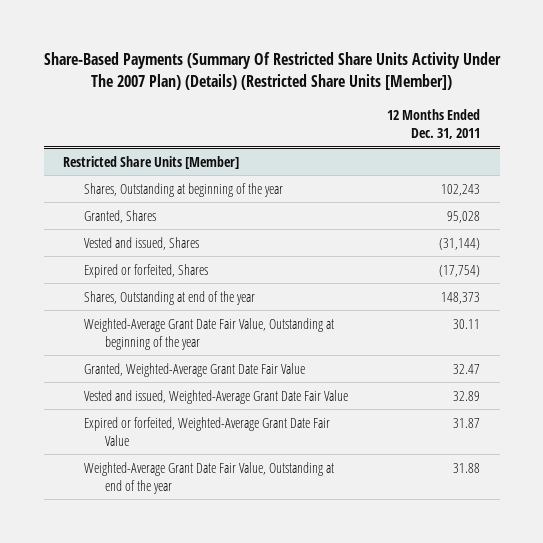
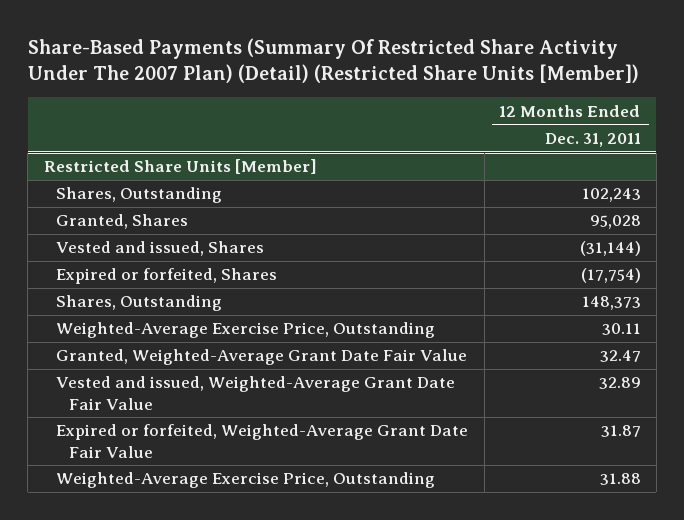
[43,52,501,91] Share-Based Payments (Summary Of Restricted Share Units Activity Under The 2007 Plan) (Details) (Restricted Share Units [Member]) -> [27,38,639,84] Share-Based Payments (Summary Of Restricted Share Activity Under The 2007 Plan) (Detail) (Restricted Share Units [Member])
[84,182,284,197] Shares, Outstanding at beginning of the year -> [56,187,223,204] Shares, Outstanding
[84,290,256,305] Shares, Outstanding at end of the year -> [56,295,223,312] Shares, Outstanding
[84,317,335,350] Weighted-Average Grant Date Fair Value, Outstanding at beginning of the year -> [56,322,436,339] Weighted-Average Exercise Price, Outstanding
[84,461,335,494] Weighted-Average Grant Date Fair Value, Outstanding at end of the year -> [56,472,436,489] Weighted-Average Exercise Price, Outstanding

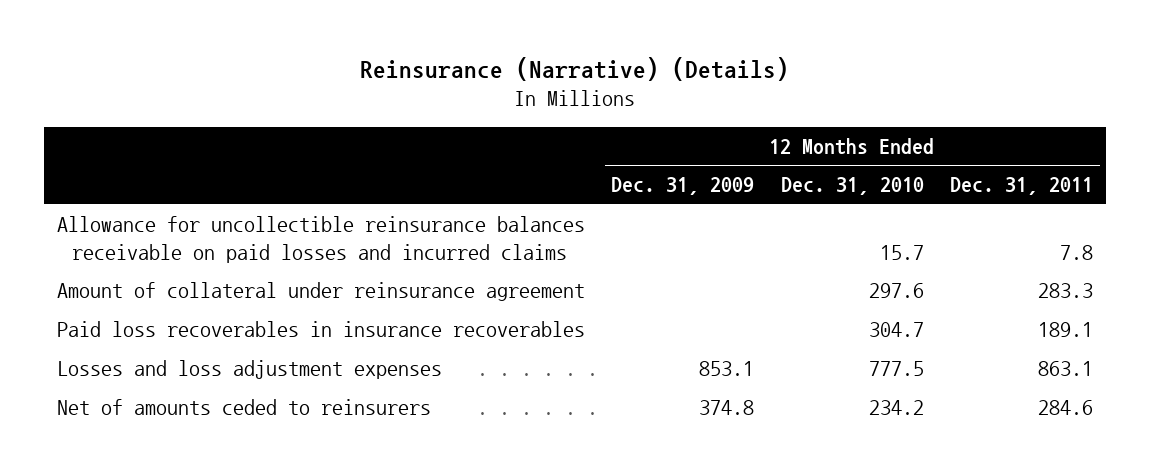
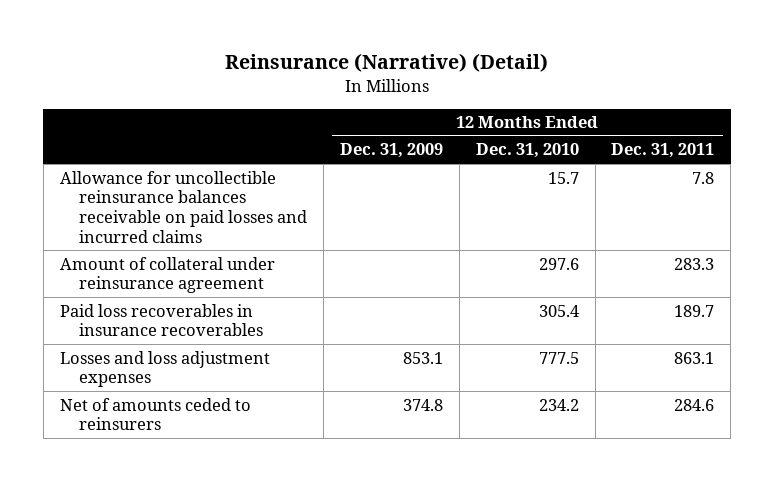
[359,56,789,81] Reinsurance (Narrative) (Details) -> [225,53,549,73] Reinsurance (Narrative) (Detail)
[868,322,924,338] 304.7 -> [538,304,579,317] 305.4
[1037,322,1093,338] 189.1 -> [674,304,715,317] 189.7

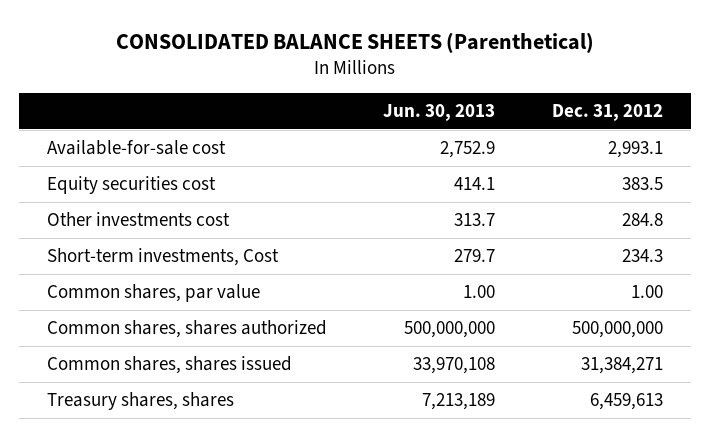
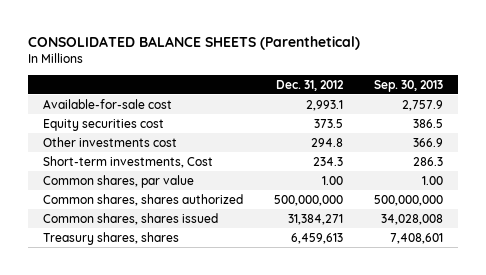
[383,104,496,122] Jun. 30, 2013 -> none
none -> [373,79,443,92] Sep. 30, 2013
[621,177,663,191] 383.5 -> [313,118,343,128] 373.5
[621,213,663,227] 284.8 -> [310,137,343,147] 294.8

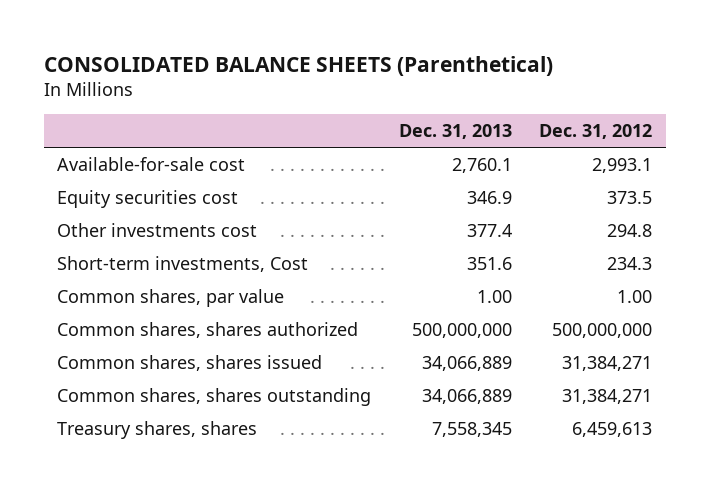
[373,79,443,92] Sep. 30, 2013 -> none
none -> [398,124,512,140] Dec. 31, 2013
none -> [57,387,372,406] Common shares, shares outstanding

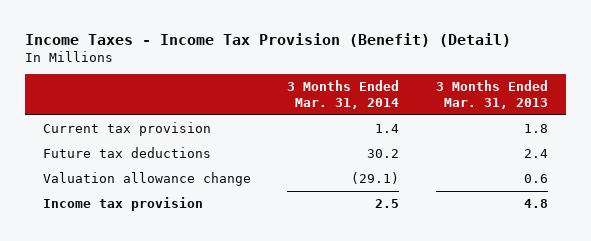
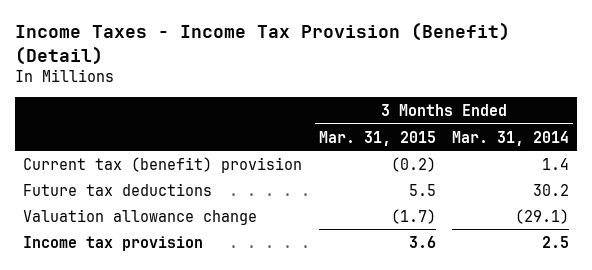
[435,80,548,109] 3 Months Ended Mar. 31, 2013 -> none
none -> [318,130,436,146] Mar. 31, 2015
[43,121,212,136] Current tax provision -> [23,156,303,173] Current tax (benefit) provision

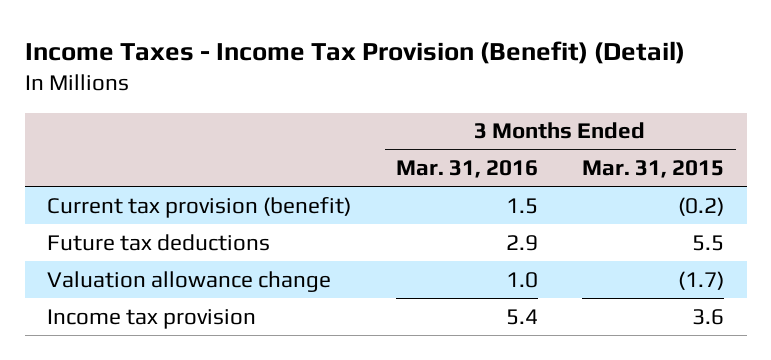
[452,130,570,146] Mar. 31, 2014 -> none
none -> [395,160,538,179] Mar. 31, 2016
[23,156,303,173] Current tax (benefit) provision -> [46,196,351,218] Current tax provision (benefit)

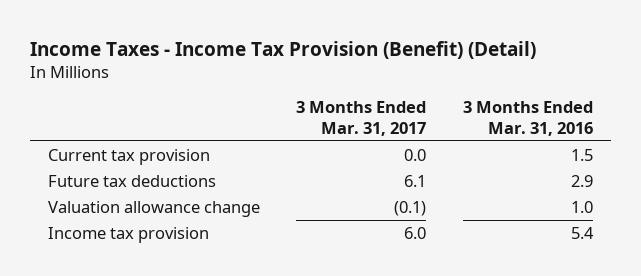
[582,160,725,179] Mar. 31, 2015 -> none
none -> [296,101,427,136] 3 Months Ended Mar. 31, 2017
[46,196,351,218] Current tax provision (benefit) -> [48,148,211,165] Current tax provision

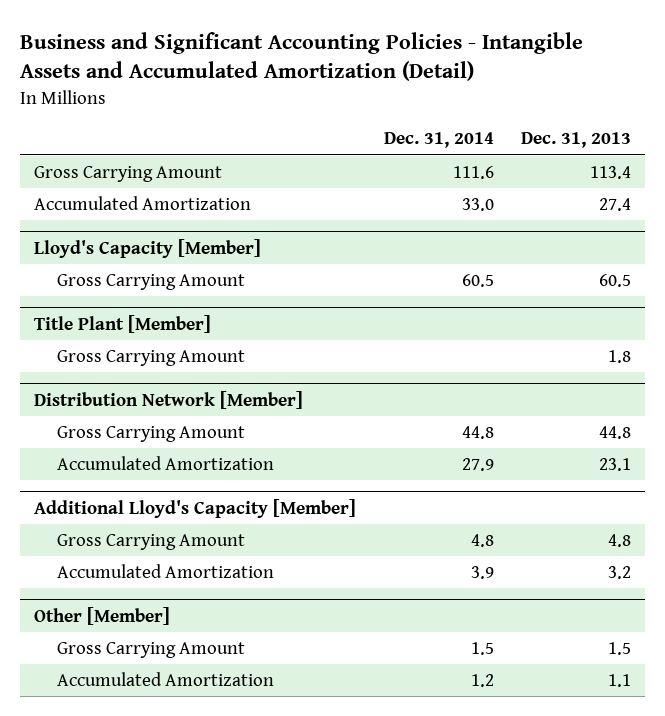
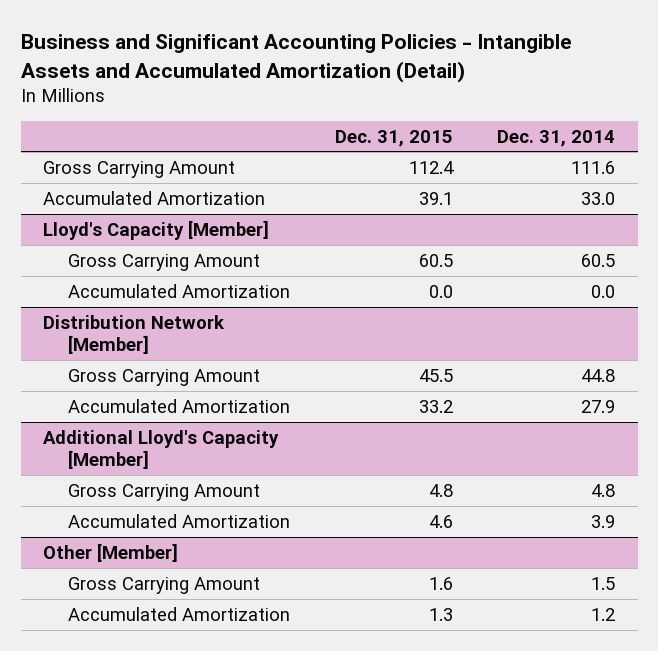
[521,132,632,149] Dec. 31, 2013 -> none
none -> [334,129,453,147] Dec. 31, 2015
[33,314,211,333] Title Plant [Member] -> none
[56,349,245,366] Gross Carrying Amount -> none
none -> [68,283,291,298] Accumulated Amortization

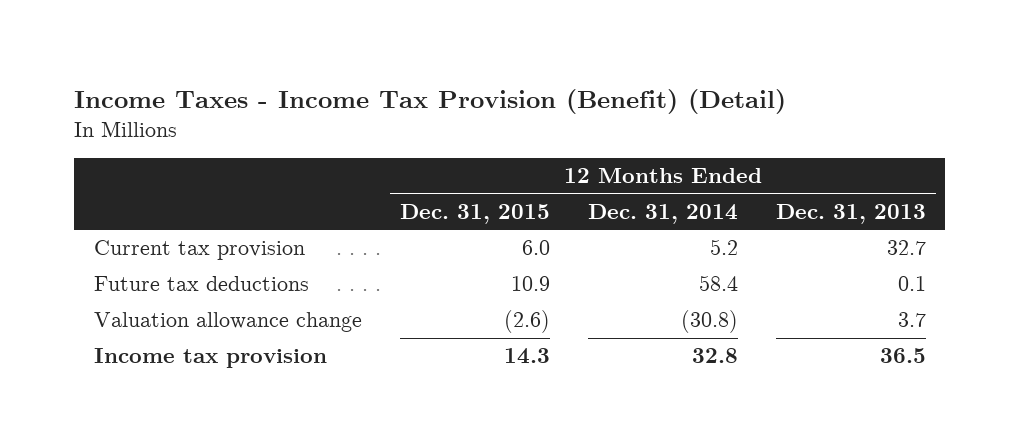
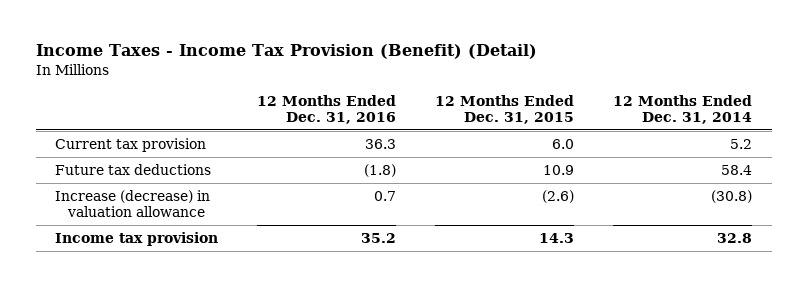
[776,203,927,224] Dec. 31, 2013 -> none
none -> [257,94,397,124] 12 Months Ended Dec. 31, 2016
[93,312,362,333] Valuation allowance change -> [55,189,211,217] Increase (decrease) in valuation allowance

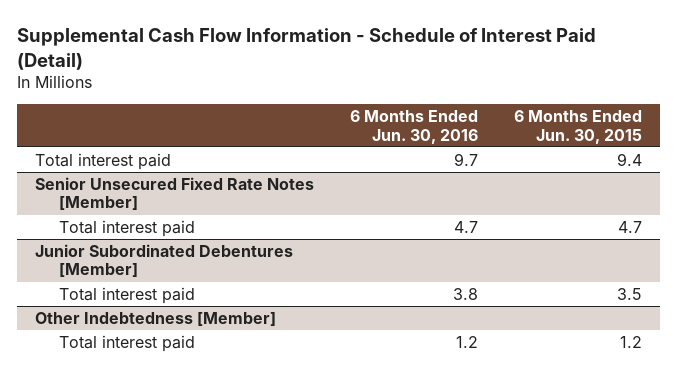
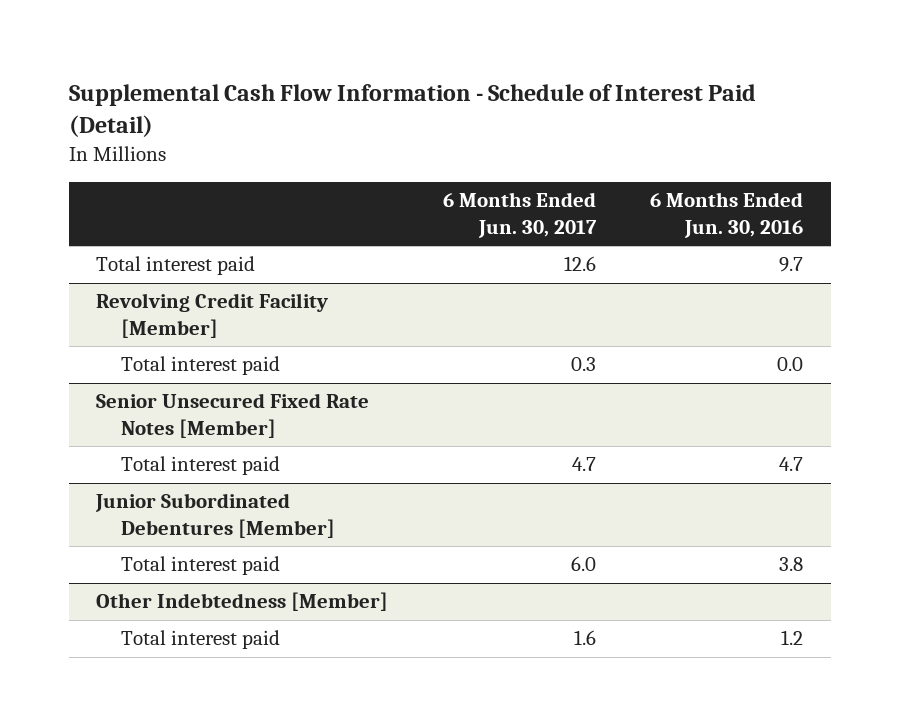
[514,110,643,144] 6 Months Ended Jun. 30, 2015 -> none
none -> [442,192,597,238] 6 Months Ended Jun. 30, 2017
none -> [96,293,329,338] Revolving Credit Facility [Member]
none -> [121,356,281,376] Total interest paid

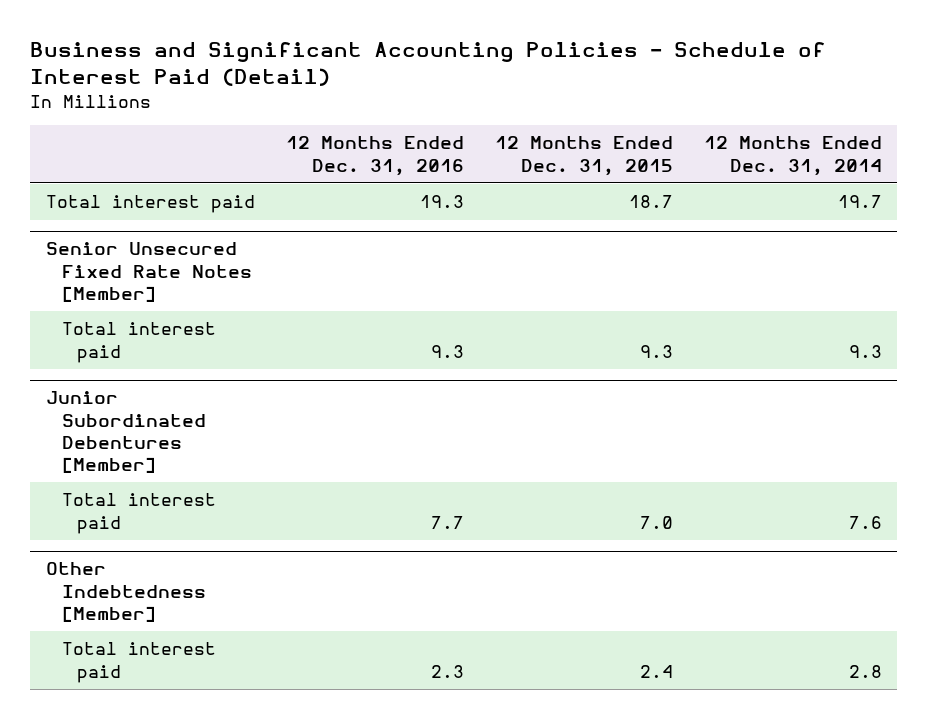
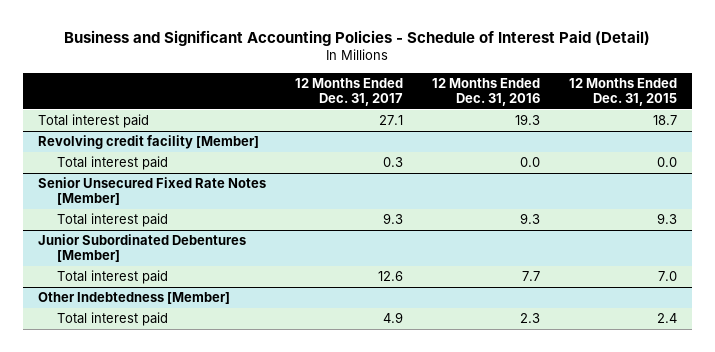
[703,136,882,176] 12 Months Ended Dec. 31, 2014 -> none
none -> [294,78,403,107] 12 Months Ended Dec. 31, 2017
none -> [37,135,259,150] Revolving credit facility [Member]
none -> [57,156,169,171] Total interest paid

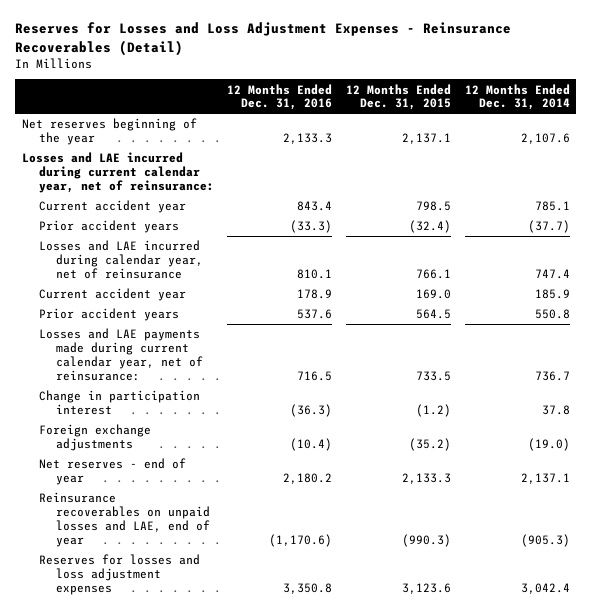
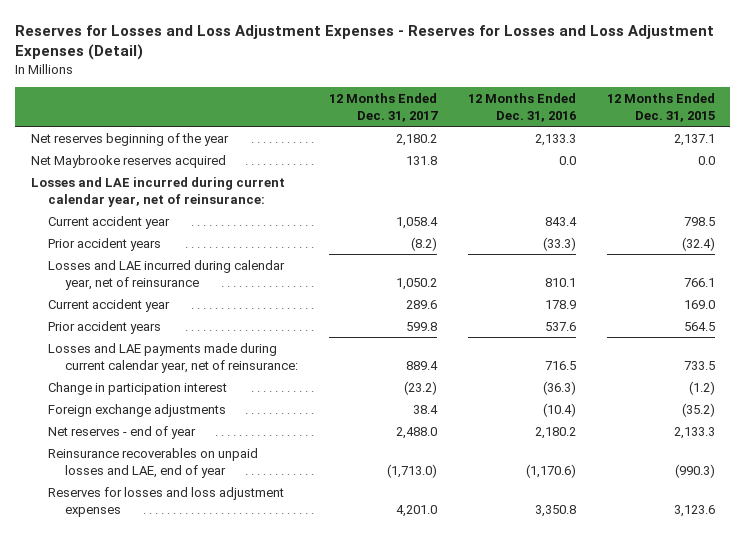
[14,22,511,56] Reserves for Losses and Loss Adjustment Expenses - Reinsurance Recoverables (Detail) -> [15,24,715,60] Reserves for Losses and Loss Adjustment Expenses - Reserves for Losses and Loss Adjustment Expenses (Detail)
[464,83,570,111] 12 Months Ended Dec. 31, 2014 -> none
none -> [329,92,439,122] 12 Months Ended Dec. 31, 2017
none -> [30,154,226,168] Net Maybrooke reserves acquired

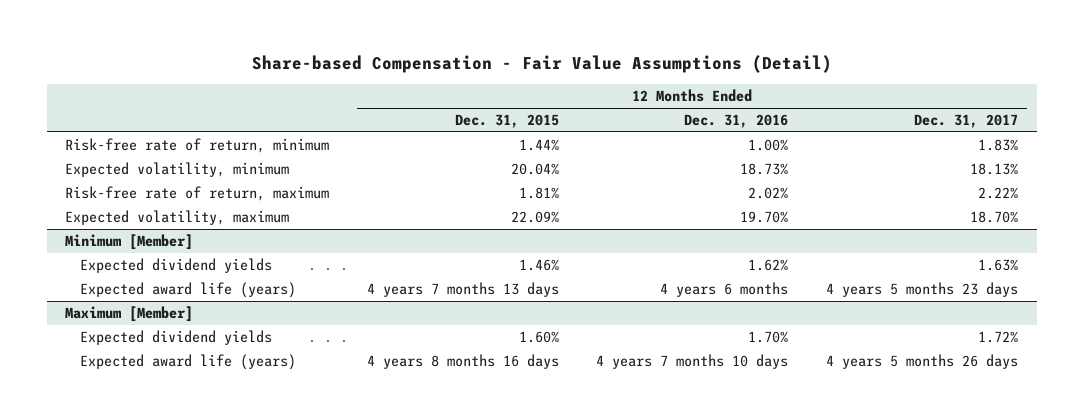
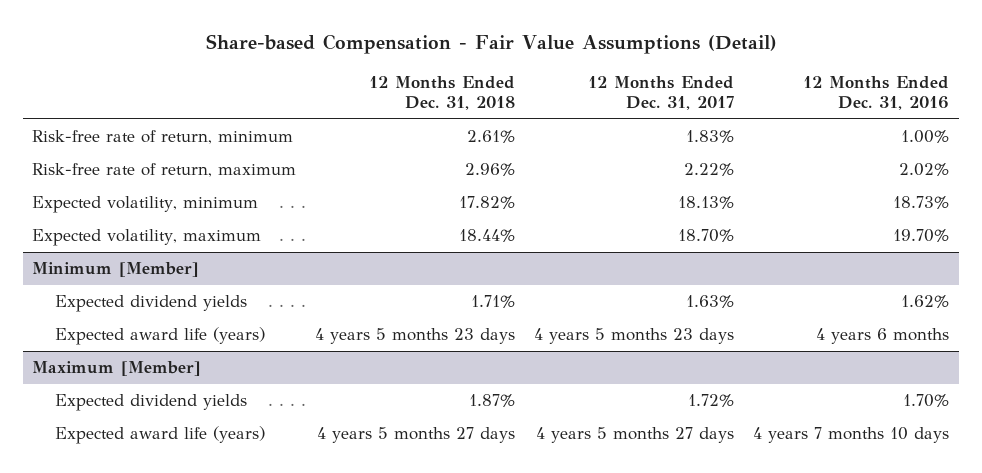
[454,114,559,129] Dec. 31, 2015 -> none
none -> [369,76,516,111] 12 Months Ended Dec. 31, 2018
[65,162,290,178] Expected volatility, minimum -> [32,196,259,214] Expected volatility, minimum
[825,354,1018,370] 4 years 5 months 26 days -> [536,427,735,444] 4 years 5 months 27 days

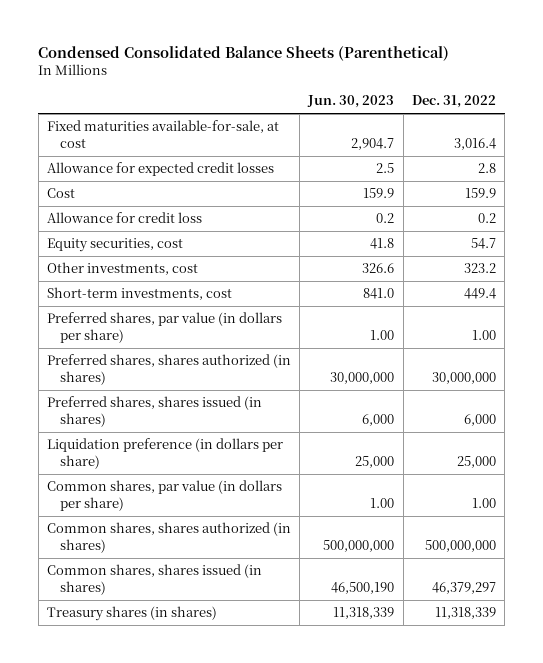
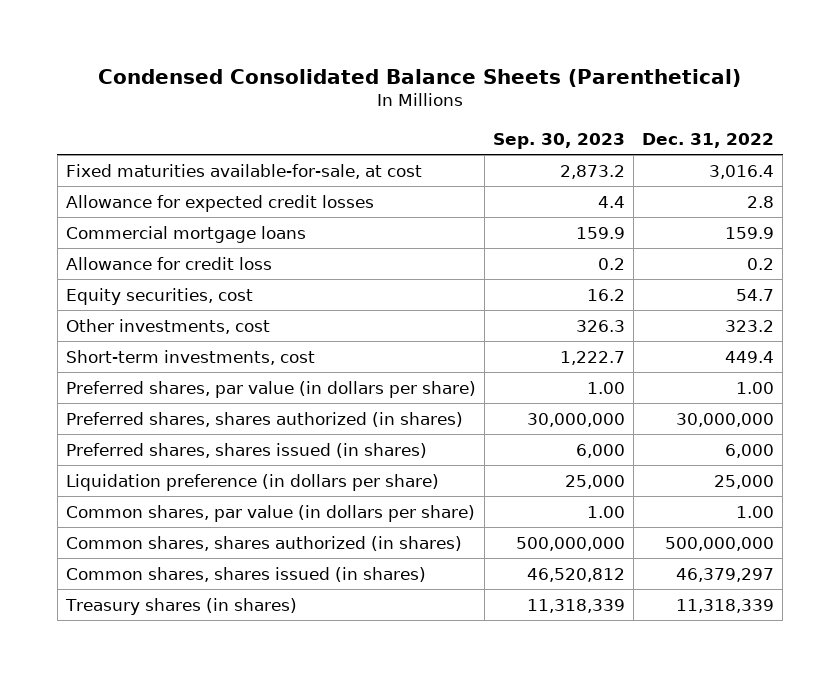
[307,95,395,109] Jun. 30, 2023 -> none
none -> [493,132,626,149] Sep. 30, 2023
[46,188,75,199] Cost -> [65,225,306,243] Commercial mortgage loans

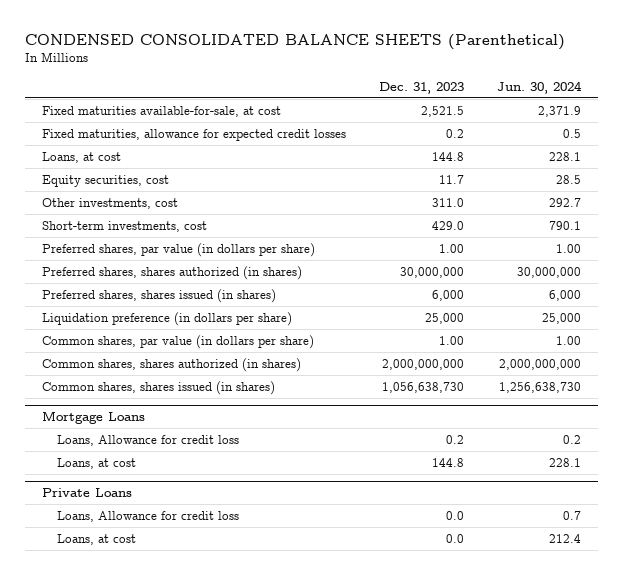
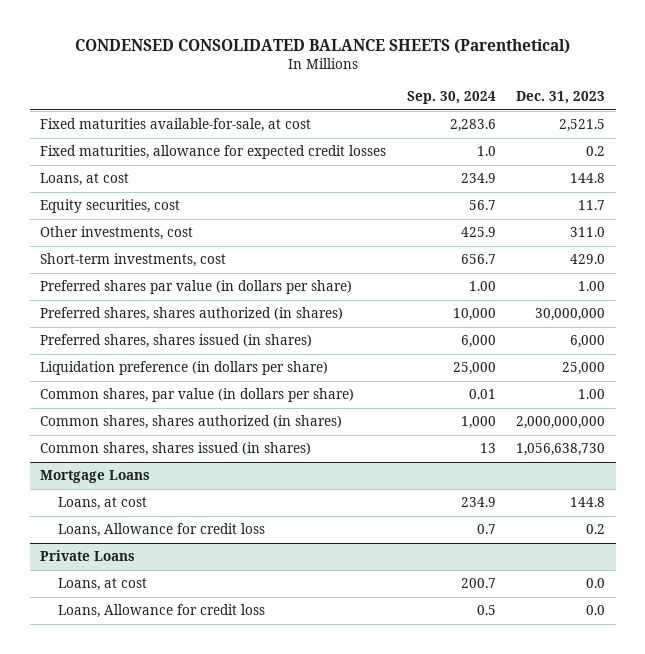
[497,80,583,94] Jun. 30, 2024 -> none
none -> [406,90,496,104] Sep. 30, 2024
[41,242,315,257] Preferred shares, par value (in dollars per share) -> [39,280,352,295] Preferred shares par value (in dollars per share)
[56,434,239,446] Loans, Allowance for credit loss -> [58,523,266,538] Loans, Allowance for credit loss
[56,510,239,522] Loans, Allowance for credit loss -> [58,604,266,619] Loans, Allowance for credit loss

